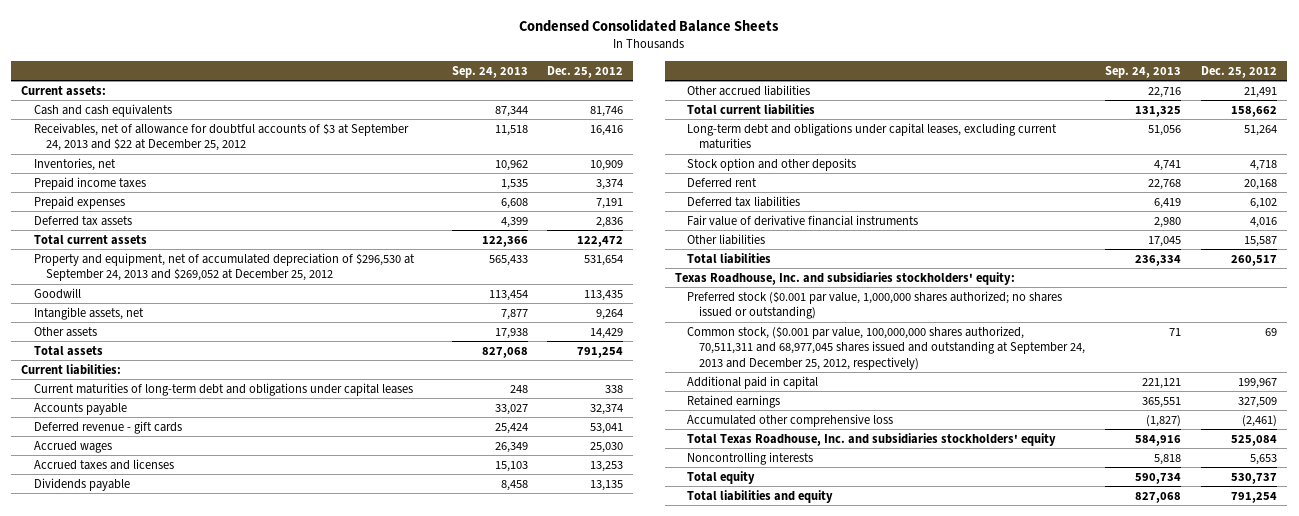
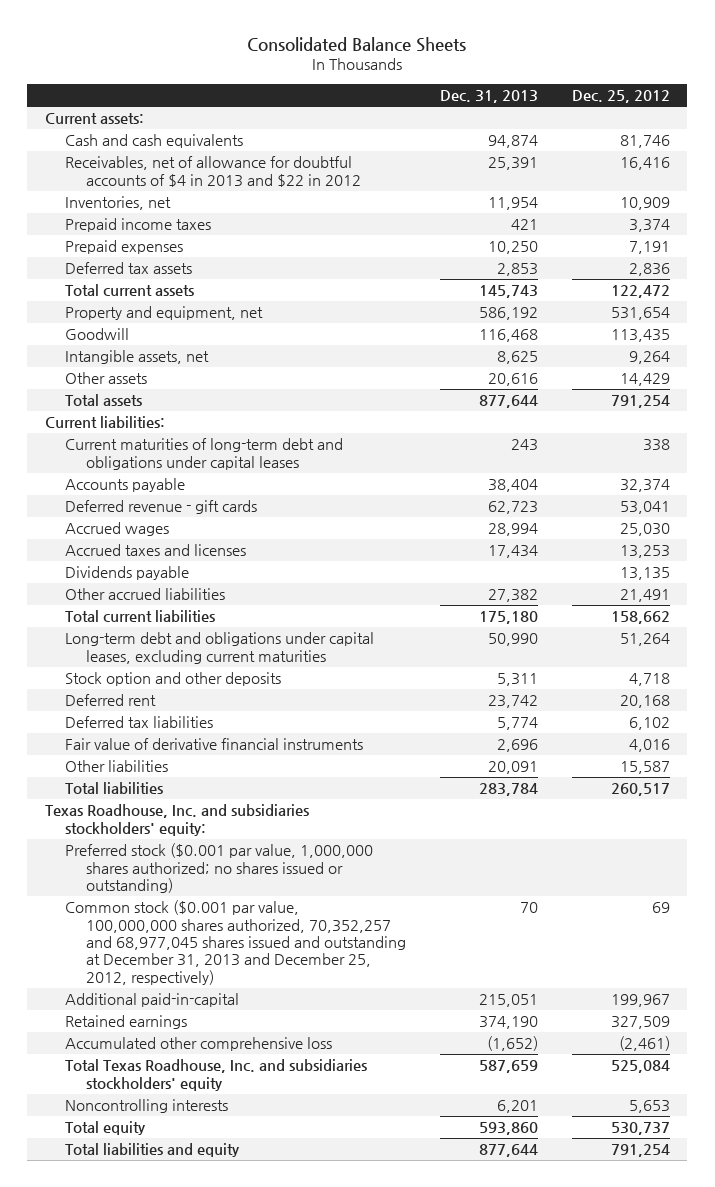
[519,19,780,33] Condensed Consolidated Balance Sheets -> [247,36,467,52] Consolidated Balance Sheets
[451,65,528,78] Sep. 24, 2013 -> none
none -> [439,90,538,104] Dec. 31, 2013
[33,122,409,152] Receivables, net of allowance for doubtful accounts of $3 at September 24, 2013 and $22 at December 25, 2012 -> [65,156,361,187] Receivables, net of allowance for doubtful accounts of $4 in 2013 and $22 in 2012
[33,252,415,282] Property and equipment, net of accumulated depreciation of $296,530 at September 24, 2013 and $269,052 at December 25, 2012 -> [65,306,264,321] Property and equipment, net
[687,325,1086,370] Common stock, ($0.001 par value, 100,000,000 shares authorized, 70,511,311 and 68,977,045 shares issued and outstanding at September 24, 2013 and December 25, 2012, respectively) -> [65,900,406,985] Common stock ($0.001 par value, 100,000,000 shares authorized, 70,352,257 and 68,977,045 shares issued and outstanding at December 31, 2013 and December 25, 2012, respectively)
[687,375,819,389] Additional paid in capital -> [65,993,240,1008] Additional paid-in-capital

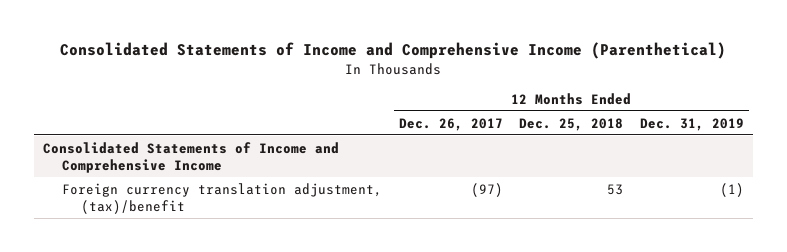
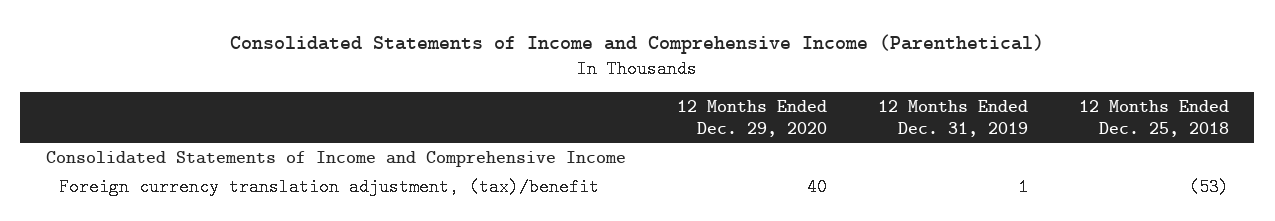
[398,117,503,131] Dec. 26, 2017 -> none
none -> [676,100,827,137] 12 Months Ended Dec. 29, 2020
[607,183,624,195] 53 -> [1188,177,1229,196] (53)
[720,182,745,197] (1) -> [1017,177,1028,196] 1

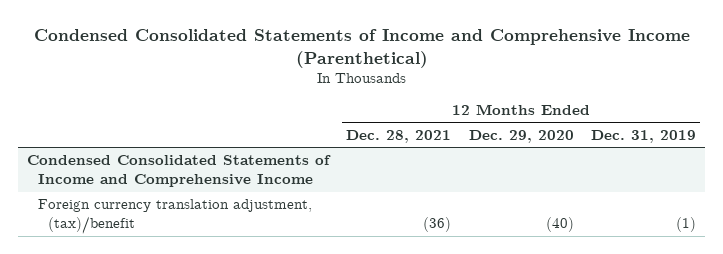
[230,33,1045,54] Consolidated Statements of Income and Comprehensive Income (Parenthetical) -> [33,29,690,68] Condensed Consolidated Statements of Income and Comprehensive Income (Parenthetical)
[1078,100,1229,137] 12 Months Ended Dec. 25, 2018 -> none
none -> [346,130,452,144] Dec. 28, 2021
[45,150,626,167] Consolidated Statements of Income and Comprehensive Income -> [27,155,332,188] Condensed Consolidated Statements of Income and Comprehensive Income
[806,177,827,196] 40 -> [545,217,574,233] (40)
[1017,177,1028,196] 1 -> [676,217,697,233] (1)

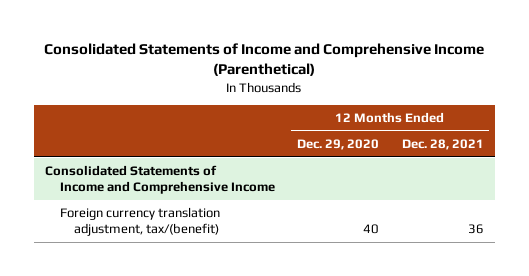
[33,29,690,68] Condensed Consolidated Statements of Income and Comprehensive Income (Parenthetical) -> [44,42,485,76] Consolidated Statements of Income and Comprehensive Income (Parenthetical)
[591,130,697,144] Dec. 31, 2019 -> none
[27,155,332,188] Condensed Consolidated Statements of Income and Comprehensive Income -> [44,165,275,195] Consolidated Statements of Income and Comprehensive Income
[37,199,312,235] Foreign currency translation adjustment, (tax)/benefit -> [59,207,220,237] Foreign currency translation adjustment, tax/(benefit)
[423,217,452,233] (36) -> [467,224,484,235] 36
[545,217,574,233] (40) -> [363,224,380,235] 40

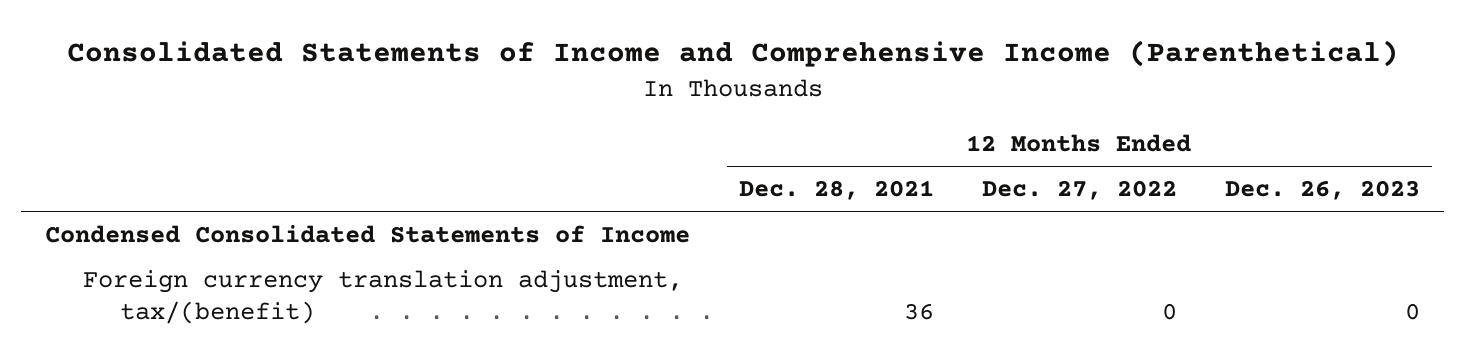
[297,138,380,150] Dec. 29, 2020 -> none
none -> [981,180,1177,201] Dec. 27, 2022
none -> [1225,180,1421,201] Dec. 26, 2023
[44,165,275,195] Consolidated Statements of Income and Comprehensive Income -> [45,224,691,243] Condensed Consolidated Statements of Income

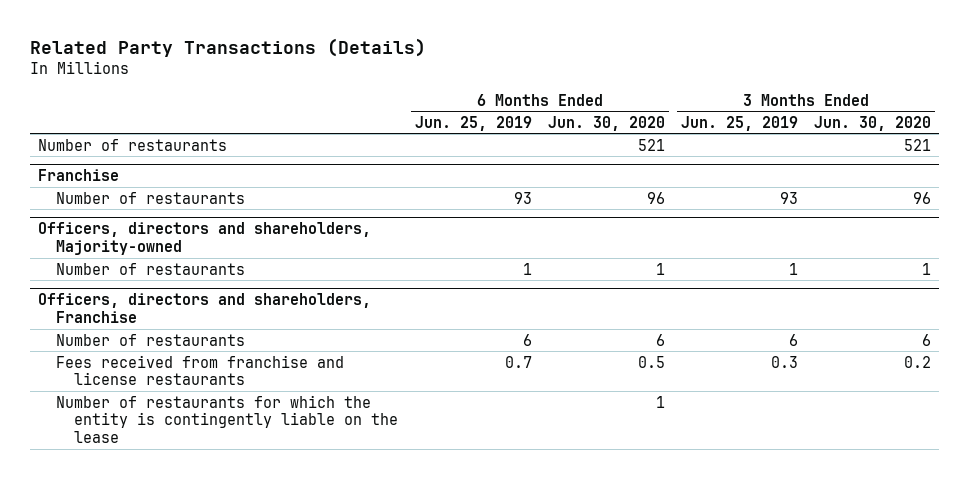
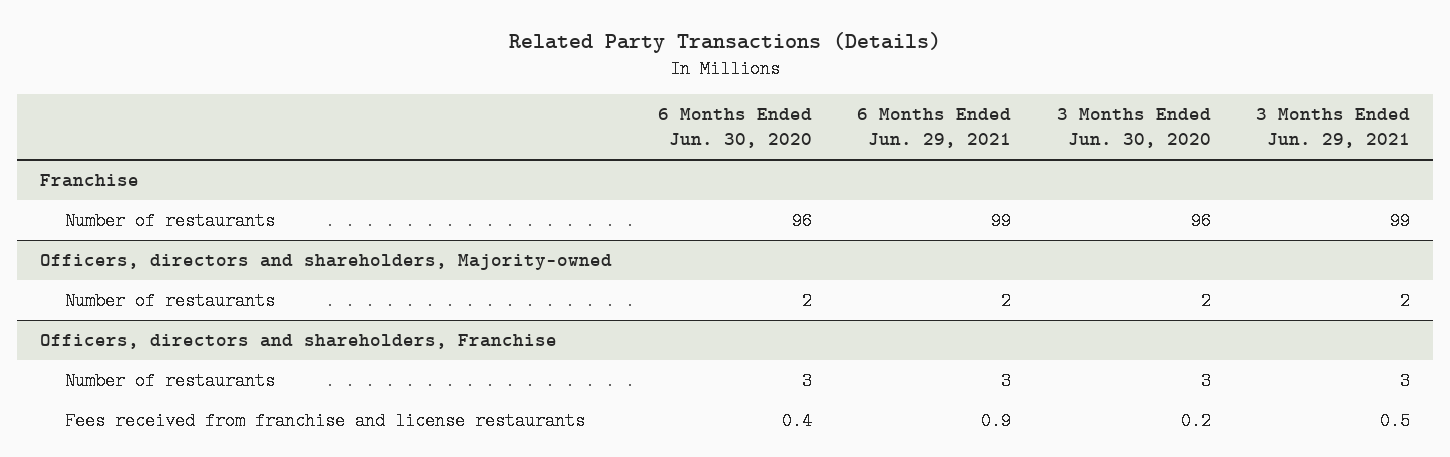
[414,115,532,131] Jun. 25, 2019 -> none
[680,115,798,131] Jun. 25, 2019 -> none
none -> [857,108,1012,149] 6 Months Ended Jun. 29, 2021
none -> [1256,108,1411,149] 3 Months Ended Jun. 29, 2021
[38,138,228,151] Number of restaurants -> none
[655,262,665,275] 1 -> [801,291,812,310] 2
[922,262,932,275] 1 -> [1200,291,1211,310] 2
[56,394,399,444] Number of restaurants for which the entity is contingently liable on the lease -> none
[655,333,665,346] 6 -> [801,371,812,390] 3
[922,333,932,346] 6 -> [1200,371,1211,390] 3
[637,355,665,368] 0.5 -> [781,411,812,430] 0.4

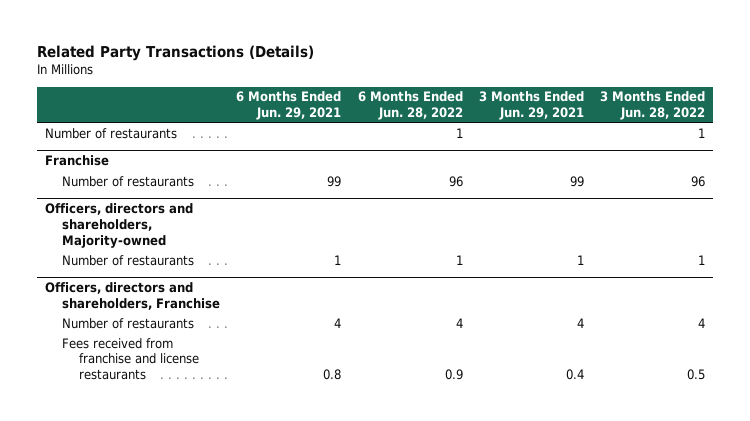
[657,108,812,149] 6 Months Ended Jun. 30, 2020 -> none
[1056,108,1211,149] 3 Months Ended Jun. 30, 2020 -> none
none -> [357,91,463,121] 6 Months Ended Jun. 28, 2022
none -> [600,91,706,121] 3 Months Ended Jun. 28, 2022
none -> [45,127,178,139] Number of restaurants
[1001,291,1012,310] 2 -> [334,254,342,265] 1
[1400,291,1411,310] 2 -> [576,254,584,265] 1
[1001,371,1012,390] 3 -> [334,317,342,328] 4
[1400,371,1411,390] 3 -> [576,317,584,328] 4
[981,411,1012,430] 0.9 -> [323,368,342,380] 0.8
[1380,411,1411,430] 0.5 -> [565,368,584,380] 0.4

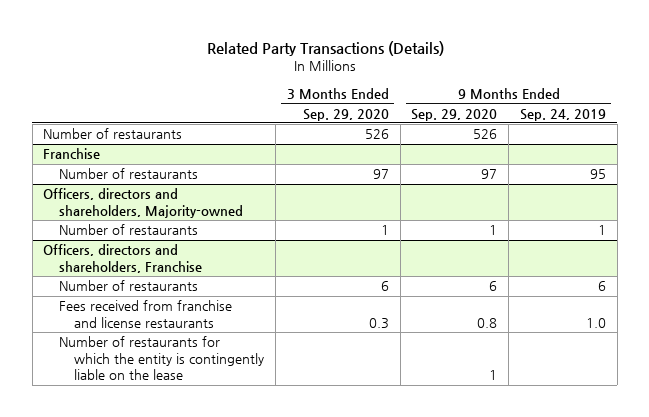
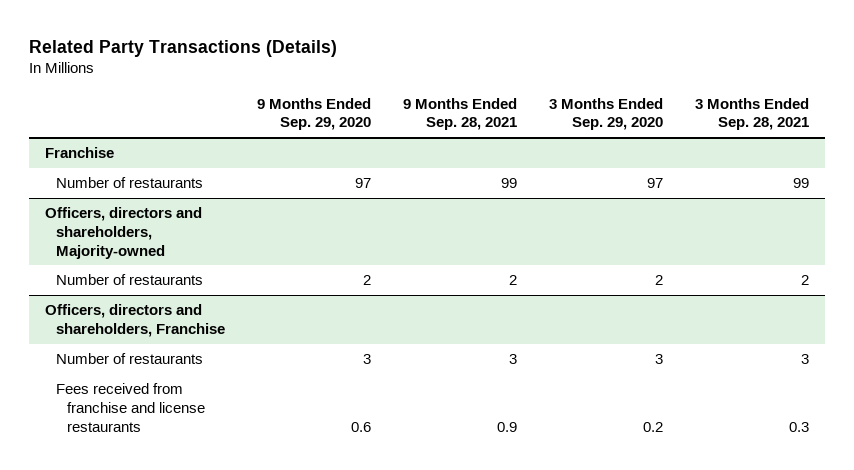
[519,108,606,121] Sep. 24, 2019 -> none
none -> [403,97,518,131] 9 Months Ended Sep. 28, 2021
none -> [695,97,810,131] 3 Months Ended Sep. 28, 2021
[43,128,183,140] Number of restaurants -> none
[380,225,389,236] 1 -> [655,275,664,286] 2
[489,225,498,236] 1 -> [362,275,371,286] 2
[58,336,265,381] Number of restaurants for which the entity is contingently liable on the lease -> none
[380,281,389,292] 6 -> [655,354,664,365] 3
[489,281,498,292] 6 -> [362,354,371,365] 3
[368,317,389,329] 0.3 -> [643,421,664,432] 0.2
[477,317,498,328] 0.8 -> [350,421,371,432] 0.6

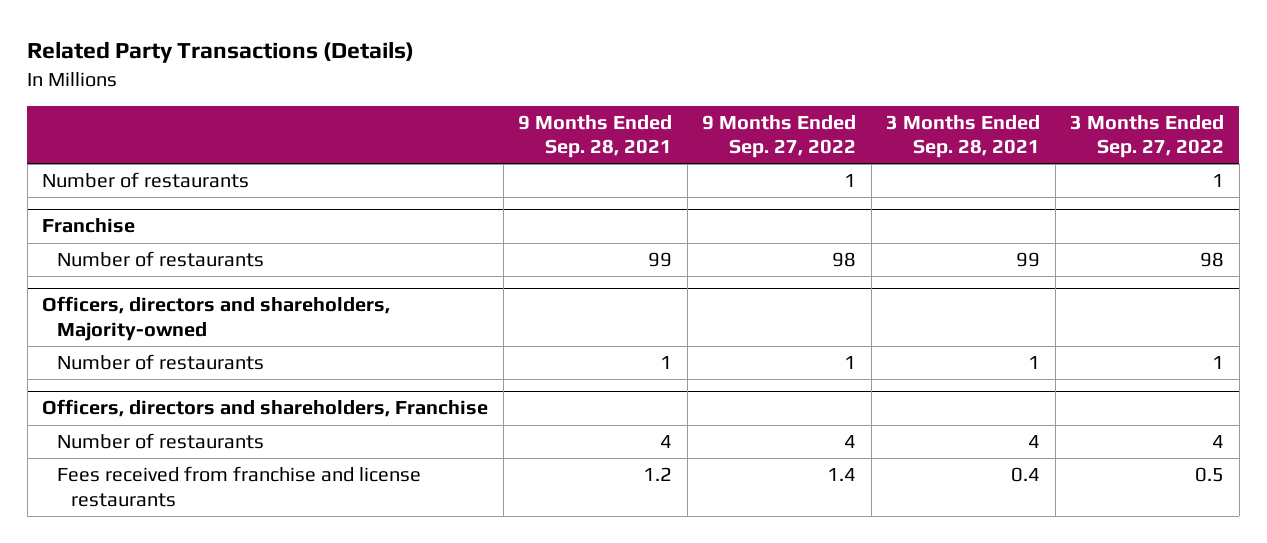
[256,97,371,131] 9 Months Ended Sep. 29, 2020 -> none
[549,97,664,131] 3 Months Ended Sep. 29, 2020 -> none
none -> [702,114,857,159] 9 Months Ended Sep. 27, 2022
none -> [1070,114,1225,159] 3 Months Ended Sep. 27, 2022
none -> [42,172,250,189] Number of restaurants
[509,275,518,286] 2 -> [660,356,673,370] 1
[801,275,810,286] 2 -> [1028,356,1041,370] 1
[509,354,518,365] 3 -> [660,435,673,449] 4
[801,354,810,365] 3 -> [1028,435,1041,449] 4
[497,421,518,432] 0.9 -> [643,467,673,482] 1.2
[789,421,810,432] 0.3 -> [1011,467,1041,483] 0.4

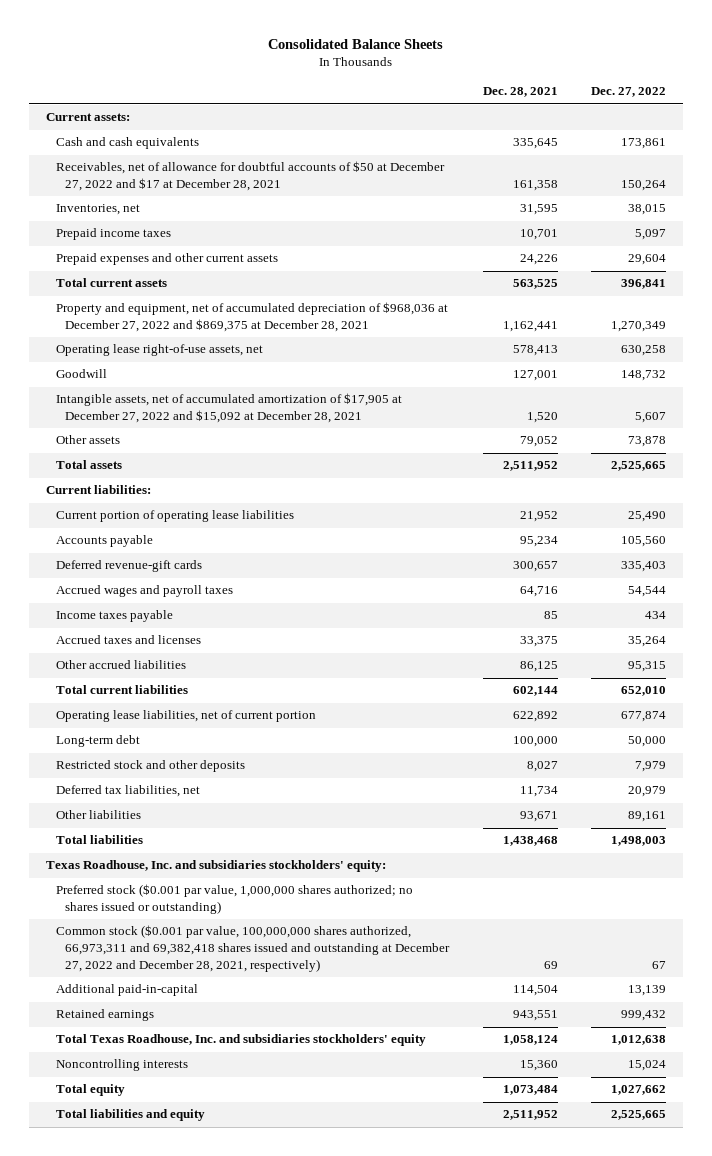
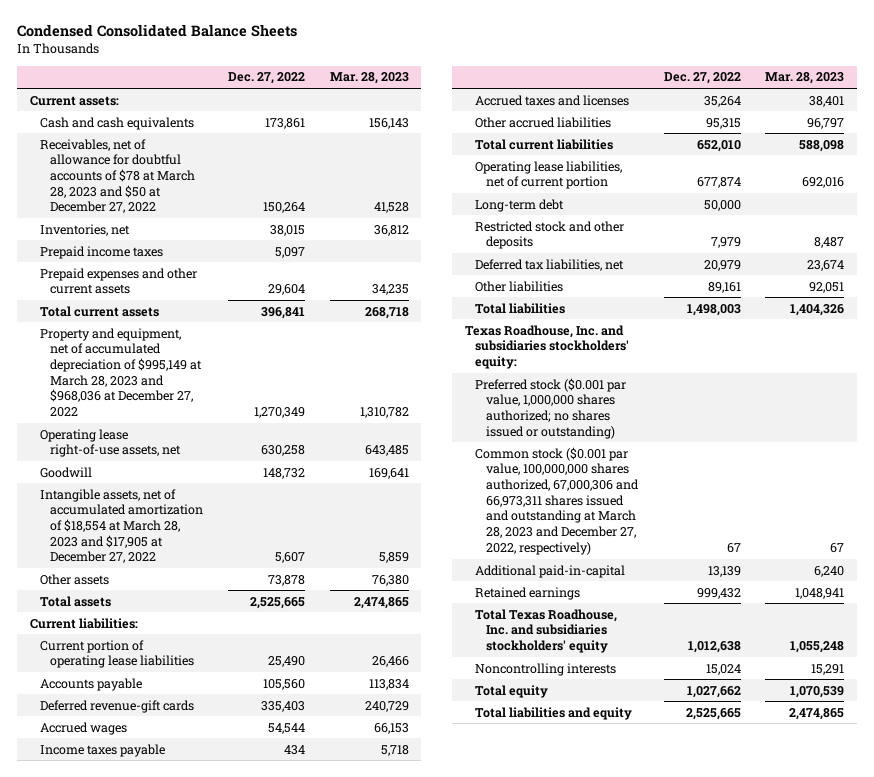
[268,38,444,49] Consolidated Balance Sheets -> [17,24,298,38] Condensed Consolidated Balance Sheets
[482,87,558,98] Dec. 28, 2021 -> none
none -> [330,72,410,85] Mar. 28, 2023
[55,161,445,191] Receivables, net of allowance for doubtful accounts of $50 at December 27, 2022 and $17 at December 28, 2021 -> [40,138,196,214] Receivables, net of allowance for doubtful accounts of $78 at March 28, 2023 and $50 at December 27, 2022
[55,302,448,332] Property and equipment, net of accumulated depreciation of $968,036 at December 27, 2022 and $869,375 at December 28, 2021 -> [40,327,203,418] Property and equipment, net of accumulated depreciation of $995,149 at March 28, 2023 and $968,036 at December 27, 2022
[55,393,402,423] Intangible assets, net of accumulated amortization of $17,905 at December 27, 2022 and $15,092 at December 28, 2021 -> [40,488,204,564] Intangible assets, net of accumulated amortization of $18,554 at March 28, 2023 and $17,905 at December 27, 2022
[55,585,233,598] Accrued wages and payroll taxes -> [40,721,128,735] Accrued wages
[55,925,451,972] Common stock ($0.001 par value, 100,000,000 shares authorized, 66,973,311 and 69,382,418 shares issued and outstanding at December 27, 2022 and December 28, 2021, respectively) -> [475,446,639,555] Common stock ($0.001 par value, 100,000,000 shares authorized, 67,000,306 and 66,973,311 shares issued and outstanding at March 28, 2023 and December 27, 2022, respectively)

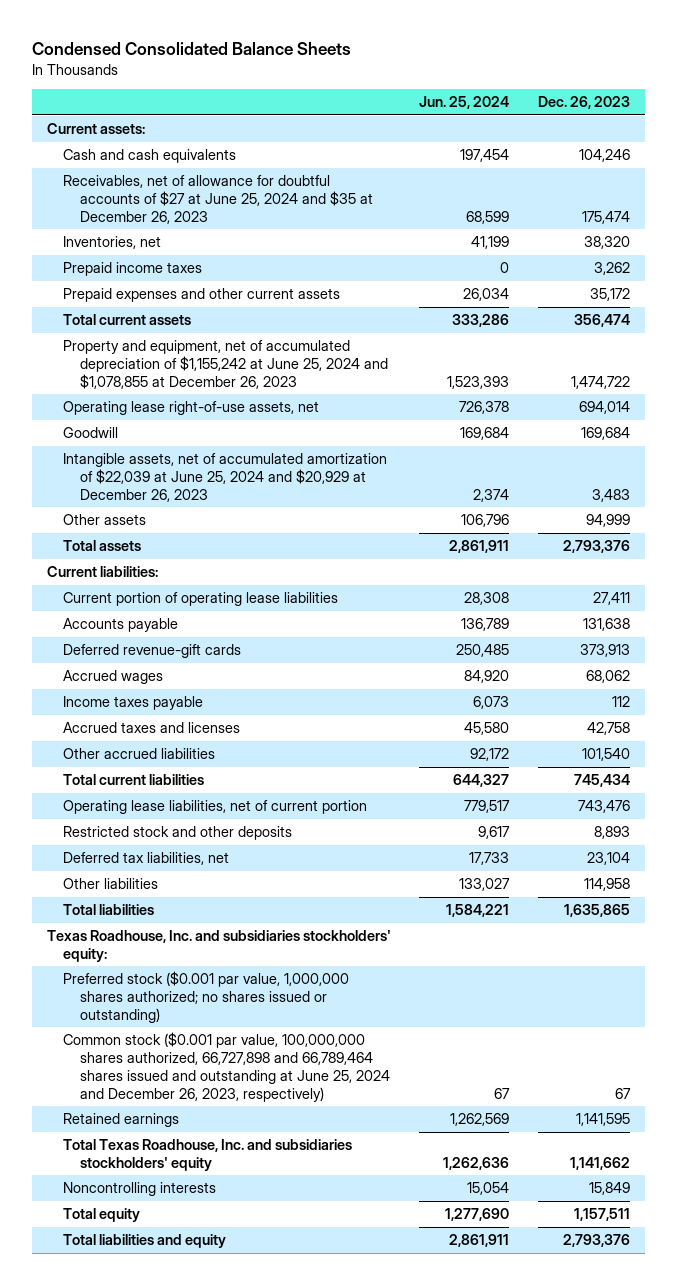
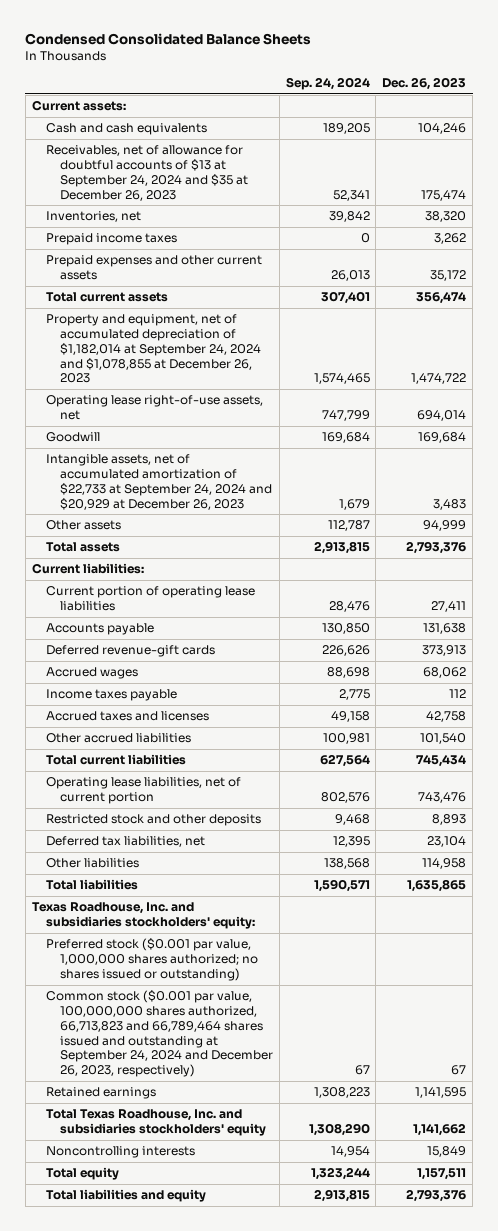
[419,96,510,110] Jun. 25, 2024 -> none
none -> [285,77,370,91] Sep. 24, 2024
[63,175,373,224] Receivables, net of allowance for doubtful accounts of $27 at June 25, 2024 and $35 at December 26, 2023 -> [45,145,248,201] Receivables, net of allowance for doubtful accounts of $13 at September 24, 2024 and $35 at December 26, 2023
[63,340,388,389] Property and equipment, net of accumulated depreciation of $1,155,242 at June 25, 2024 and $1,078,855 at December 26, 2023 -> [45,314,261,384] Property and equipment, net of accumulated depreciation of $1,182,014 at September 24, 2024 and $1,078,855 at December 26, 2023
[63,453,388,502] Intangible assets, net of accumulated amortization of $22,039 at June 25, 2024 and $20,929 at December 26, 2023 -> [45,454,272,510] Intangible assets, net of accumulated amortization of $22,733 at September 24, 2024 and $20,929 at December 26, 2023
[63,1032,390,1102] Common stock ($0.001 par value, 100,000,000 shares authorized, 66,727,898 and 66,789,464 shares issued and outstanding at June 25, 2024 and December 26, 2023, respectively) -> [45,990,273,1078] Common stock ($0.001 par value, 100,000,000 shares authorized, 66,713,823 and 66,789,464 shares issued and outstanding at September 24, 2024 and December 26, 2023, respectively)

